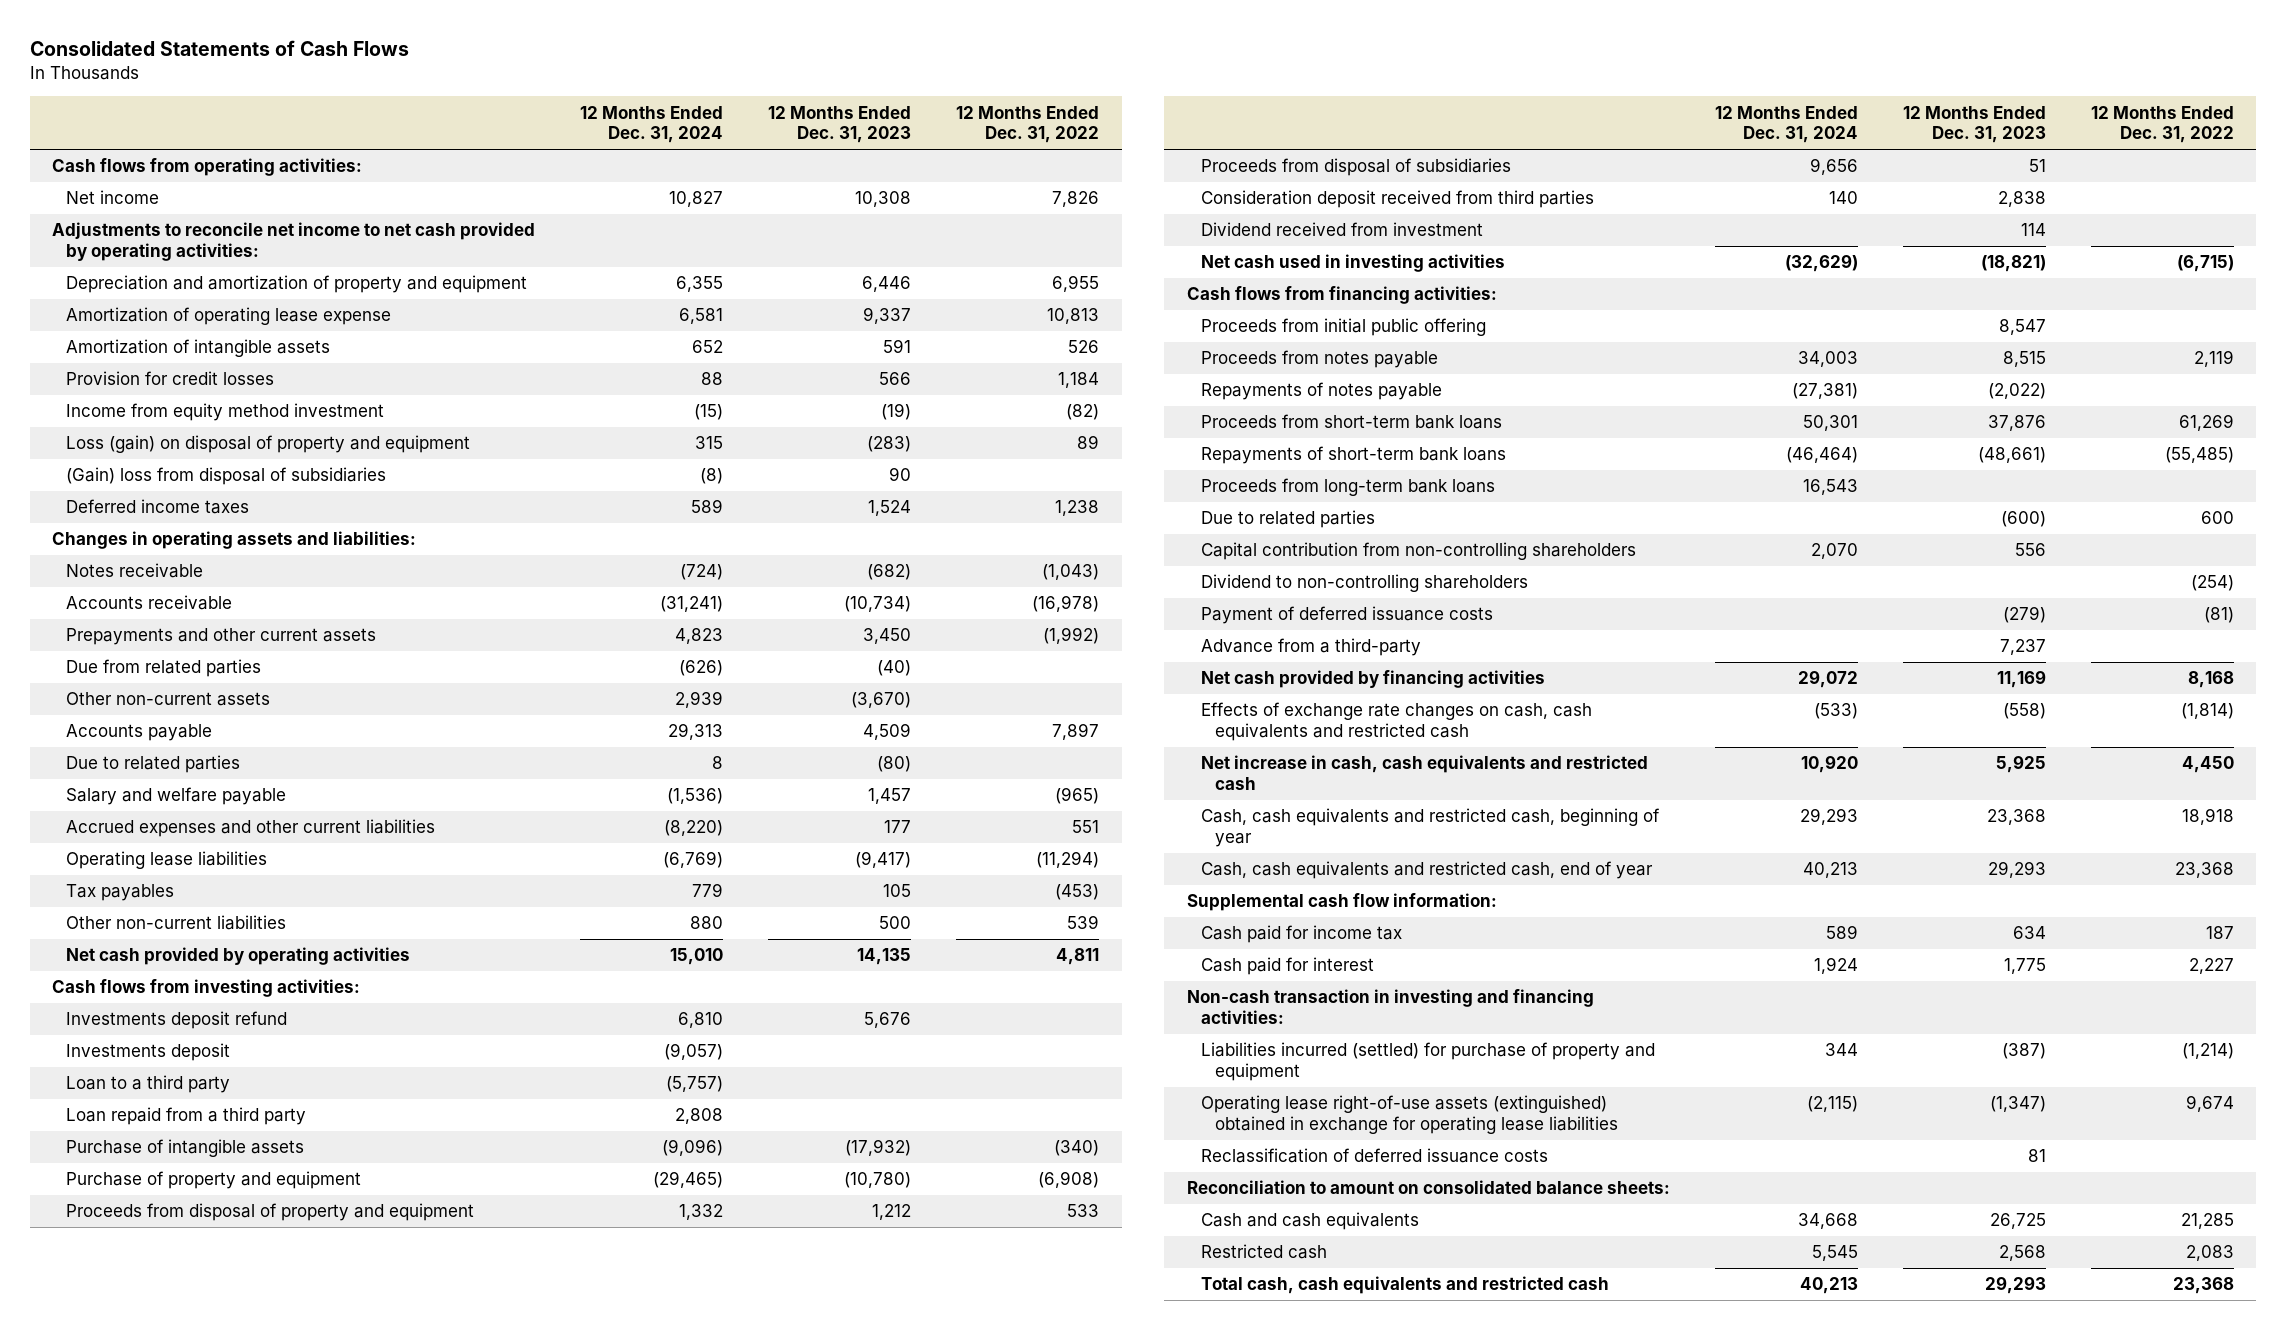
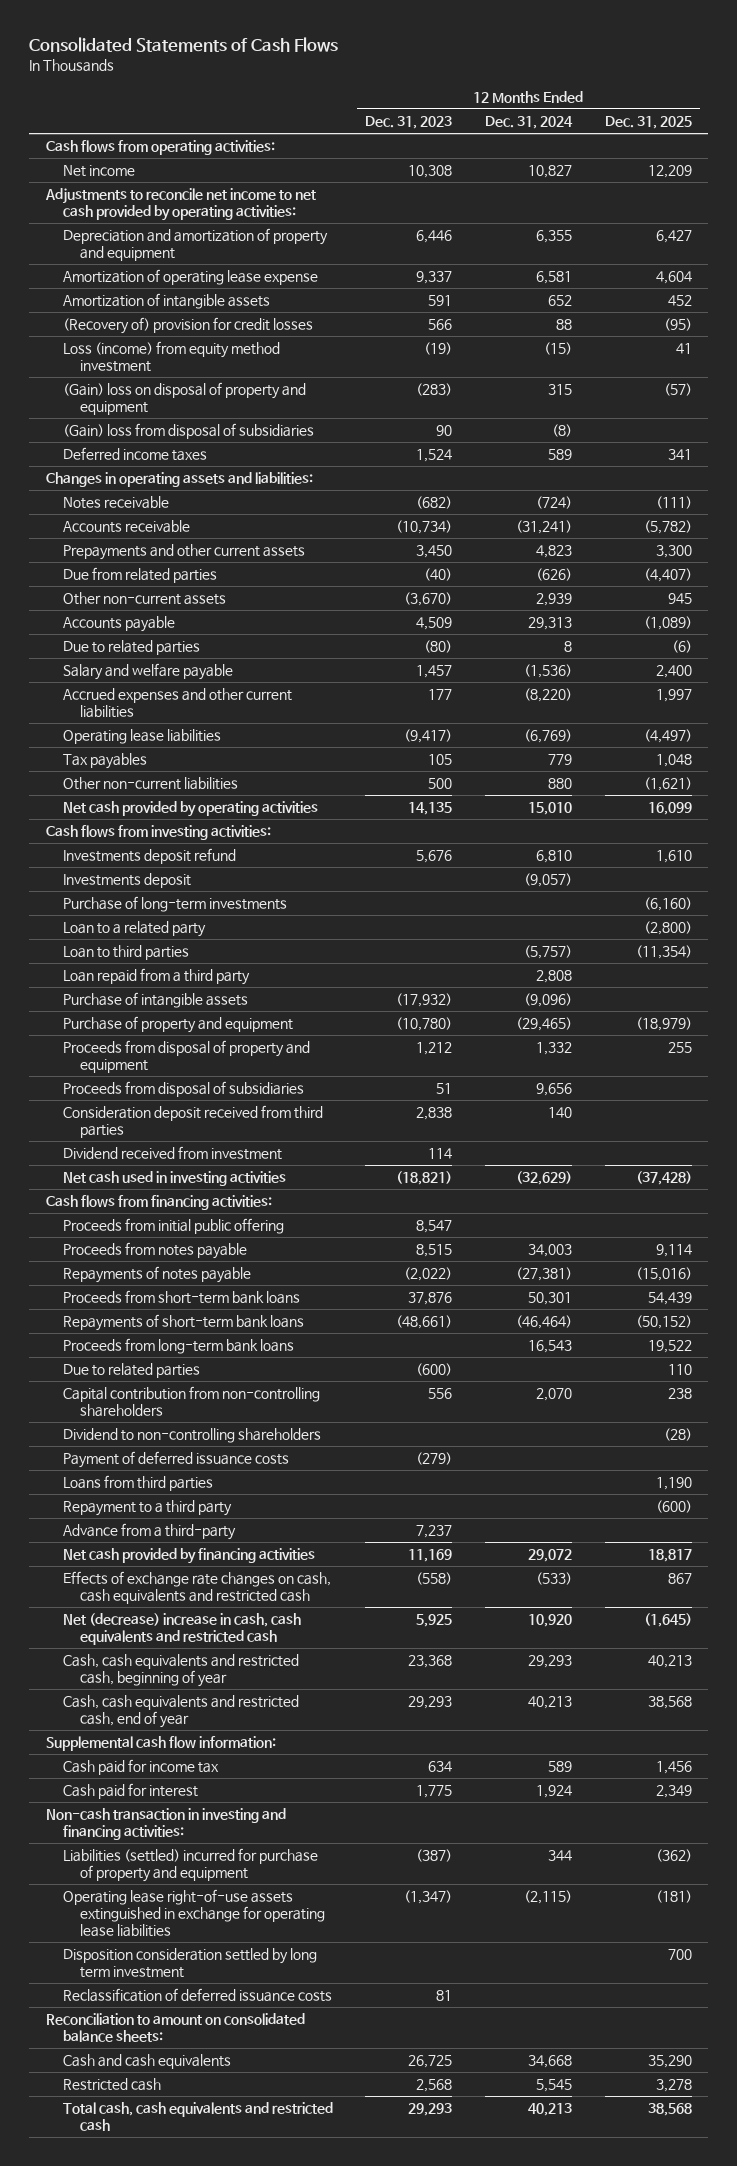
[956,105,1100,144] 12 Months Ended Dec. 31, 2022 -> none
none -> [604,116,692,130] Dec. 31, 2025
[66,371,275,386] Provision for credit losses -> [62,317,313,335] (Recovery of) provision for credit losses
[66,403,385,422] Income from equity method investment -> [62,341,280,373] Loss (income) from equity method investment
[66,435,471,454] Loss (gain) on disposal of property and equipment -> [62,382,306,416] (Gain) loss on disposal of property and equipment
none -> [62,896,287,913] Purchase of long-term investments
none -> [62,921,206,938] Loan to a related party
[66,1075,231,1094] Loan to a third party -> [62,945,189,961] Loan to third parties
none -> [62,1475,213,1492] Loans from third parties
none -> [62,1500,232,1517] Repayment to a third party
[1201,755,1649,790] Net increase in cash, cash equivalents and restricted cash -> [62,1613,301,1646] Net (decrease) increase in cash, cash equivalents and restricted cash
[1201,1042,1656,1081] Liabilities incurred (settled) for purchase of property and equipment -> [62,1848,318,1883] Liabilities (settled) incurred for purchase of property and equipment
[1201,1095,1619,1134] Operating lease right-of-use assets (extinguished) obtained in exchange for operating lease liabilities -> [62,1889,325,1938] Operating lease right-of-use assets extinguished in exchange for operating lease liabilities
none -> [62,1948,317,1979] Disposition consideration settled by long term investment

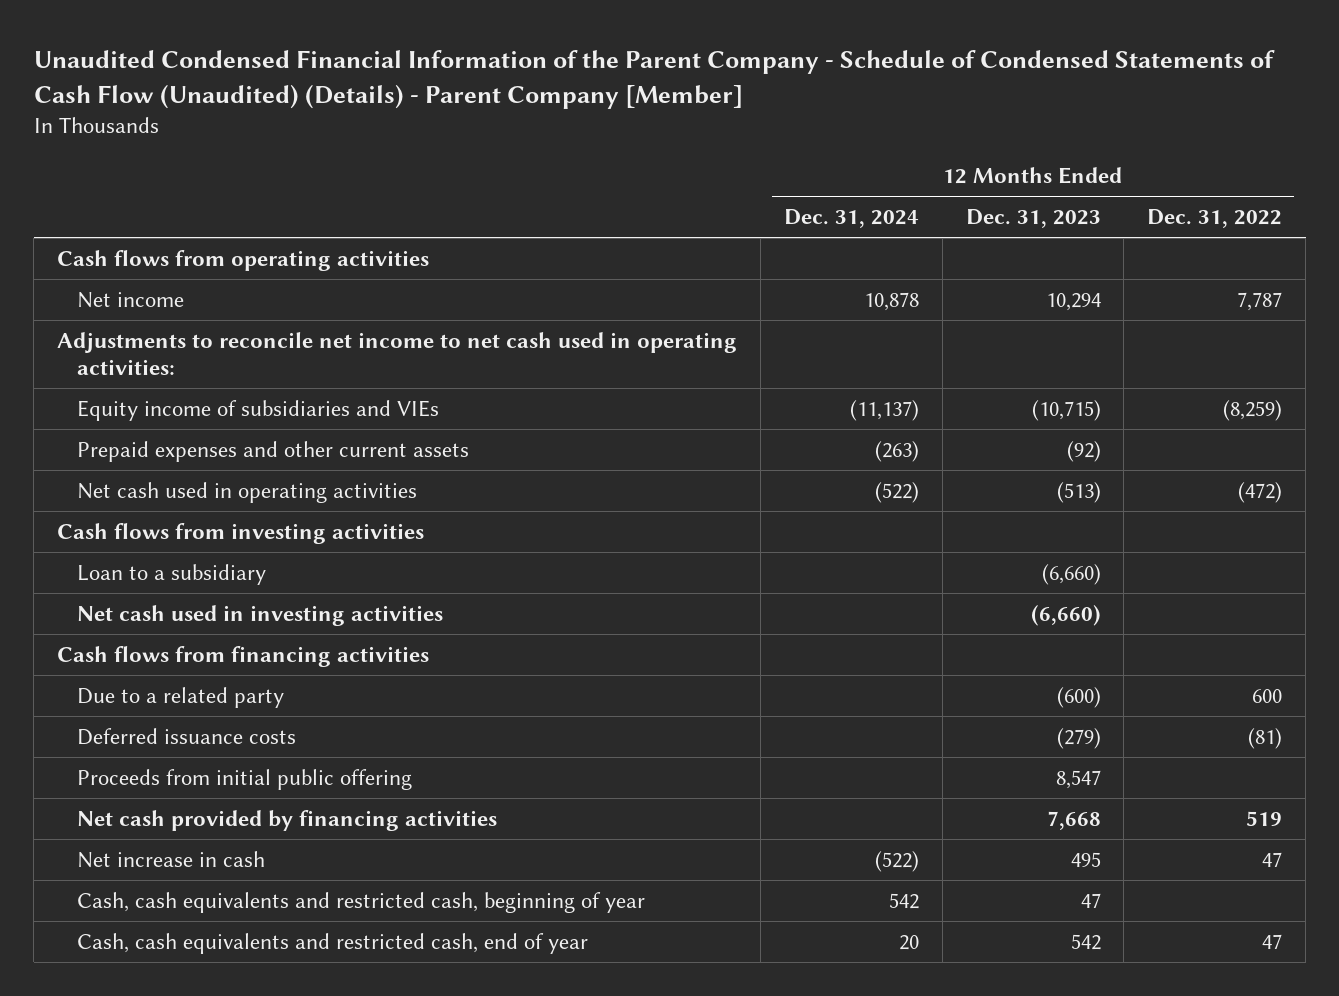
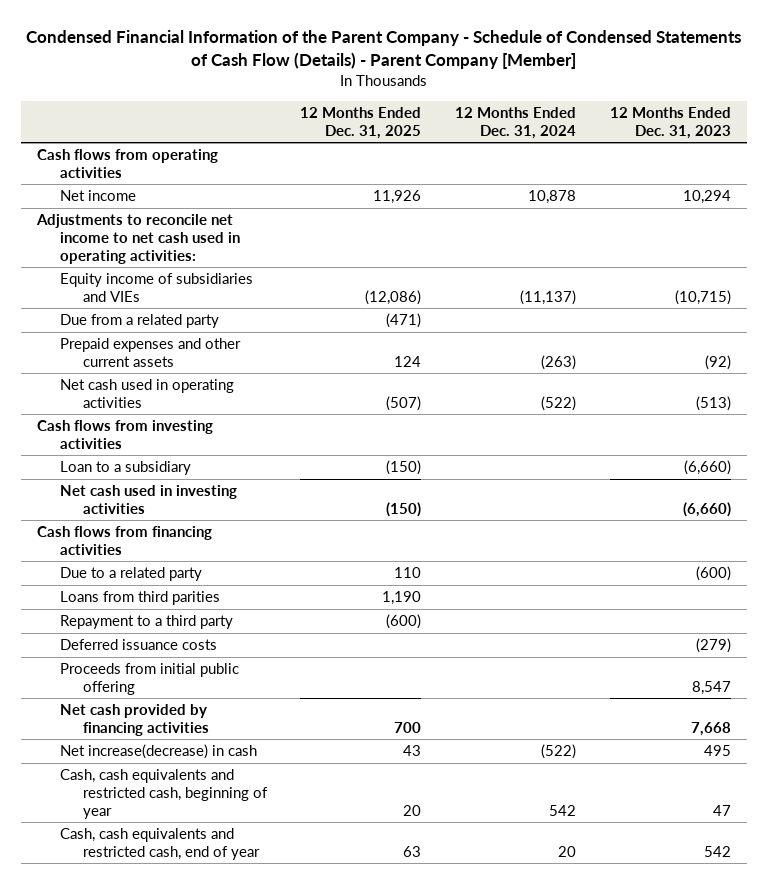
[33,50,1275,110] Unaudited Condensed Financial Information of the Parent Company - Schedule of Condensed Statements of Cash Flow (Unaudited) (Details) - Parent Company [Member] -> [25,30,741,70] Condensed Financial Information of the Parent Company - Schedule of Condensed Statements of Cash Flow (Details) - Parent Company [Member]
[1147,209,1283,229] Dec. 31, 2022 -> none
none -> [300,106,422,139] 12 Months Ended Dec. 31, 2025
none -> [60,314,220,329] Due from a related party
none -> [60,591,221,606] Loans from third parities
none -> [60,615,234,630] Repayment to a third party
[76,850,265,868] Net increase in cash -> [60,744,258,760] Net increase(decrease) in cash

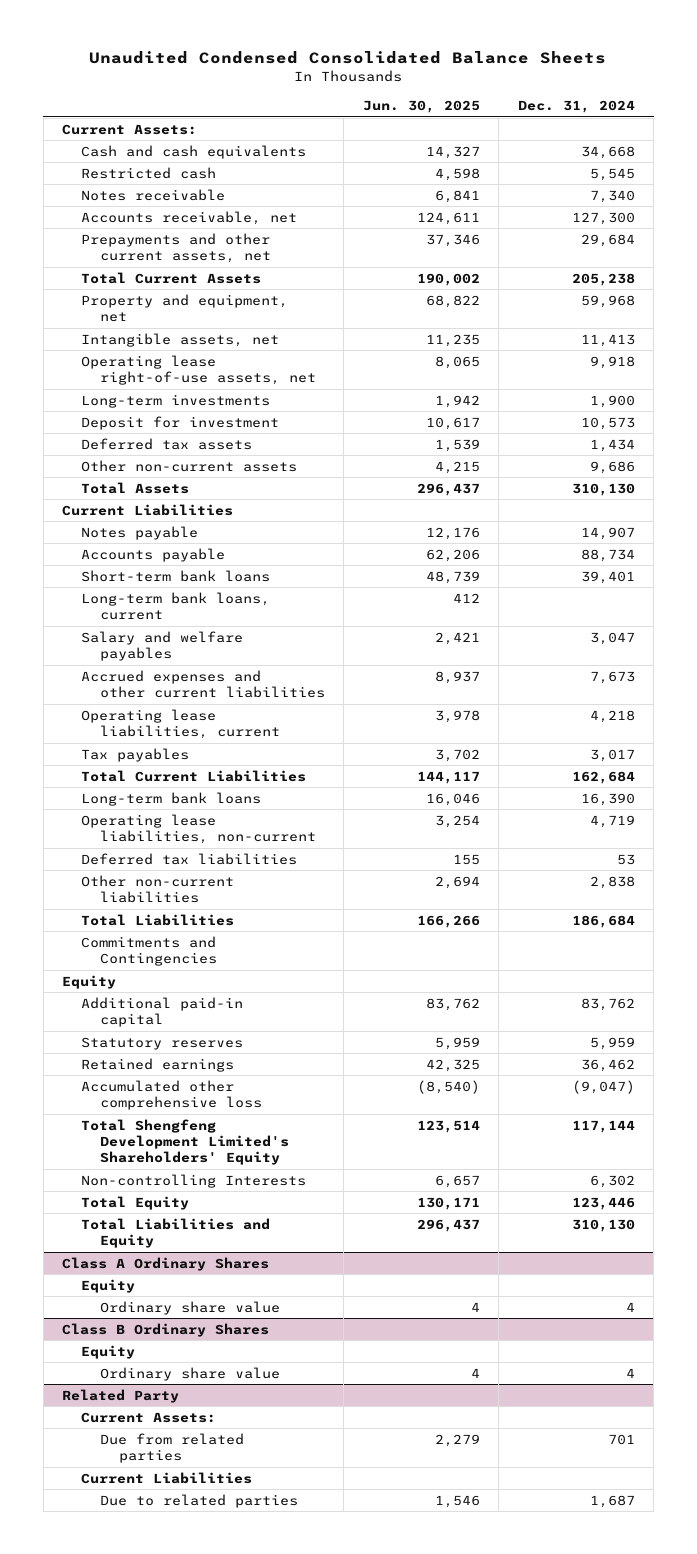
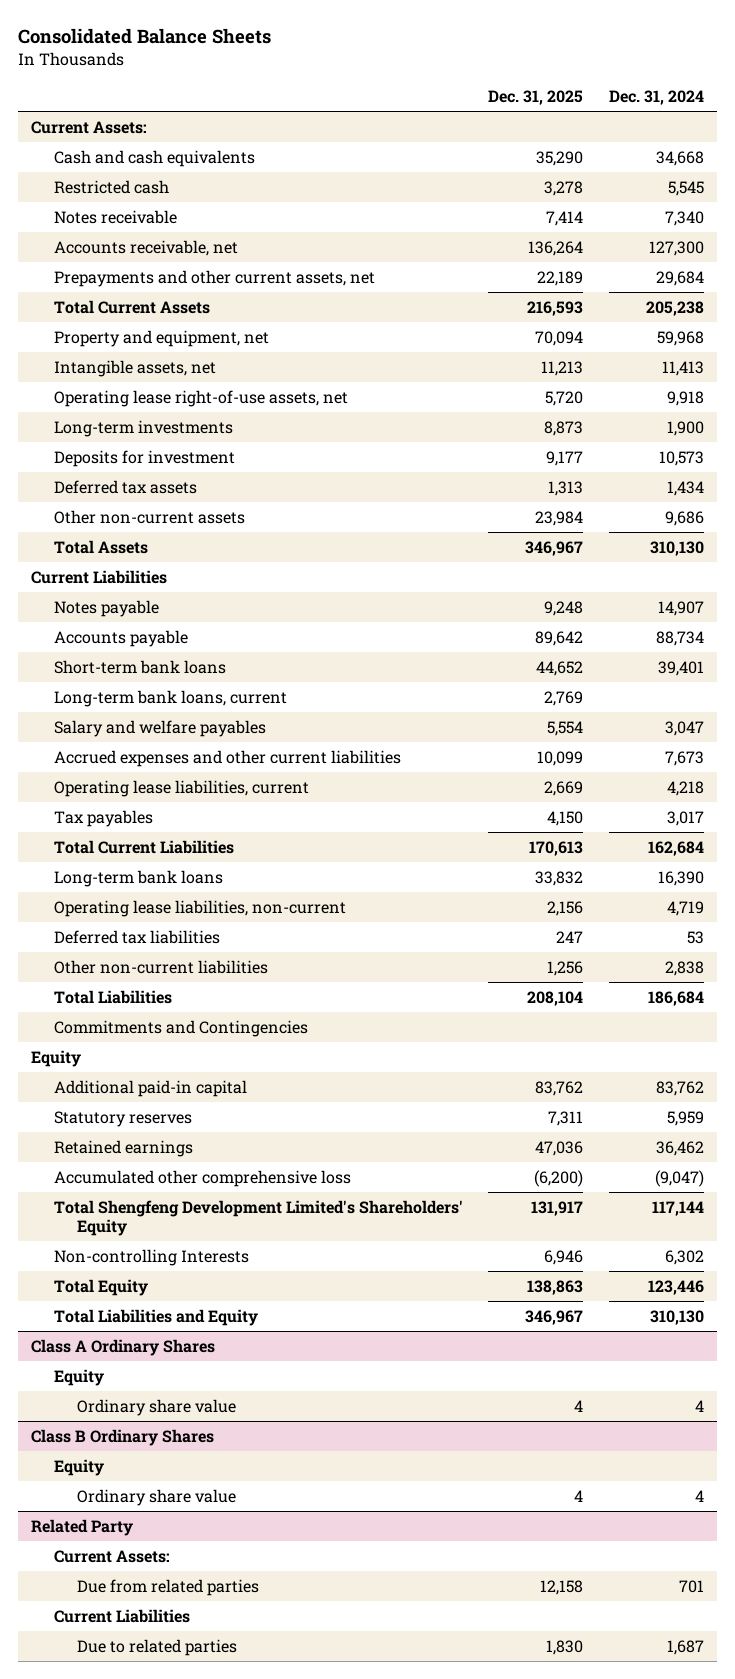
[89,51,607,65] Unaudited Condensed Consolidated Balance Sheets -> [18,28,272,45] Consolidated Balance Sheets
[362,100,480,114] Jun. 30, 2025 -> none
none -> [488,90,584,106] Dec. 31, 2025
[80,415,279,430] Deposit for investment -> [53,449,235,467] Deposits for investment

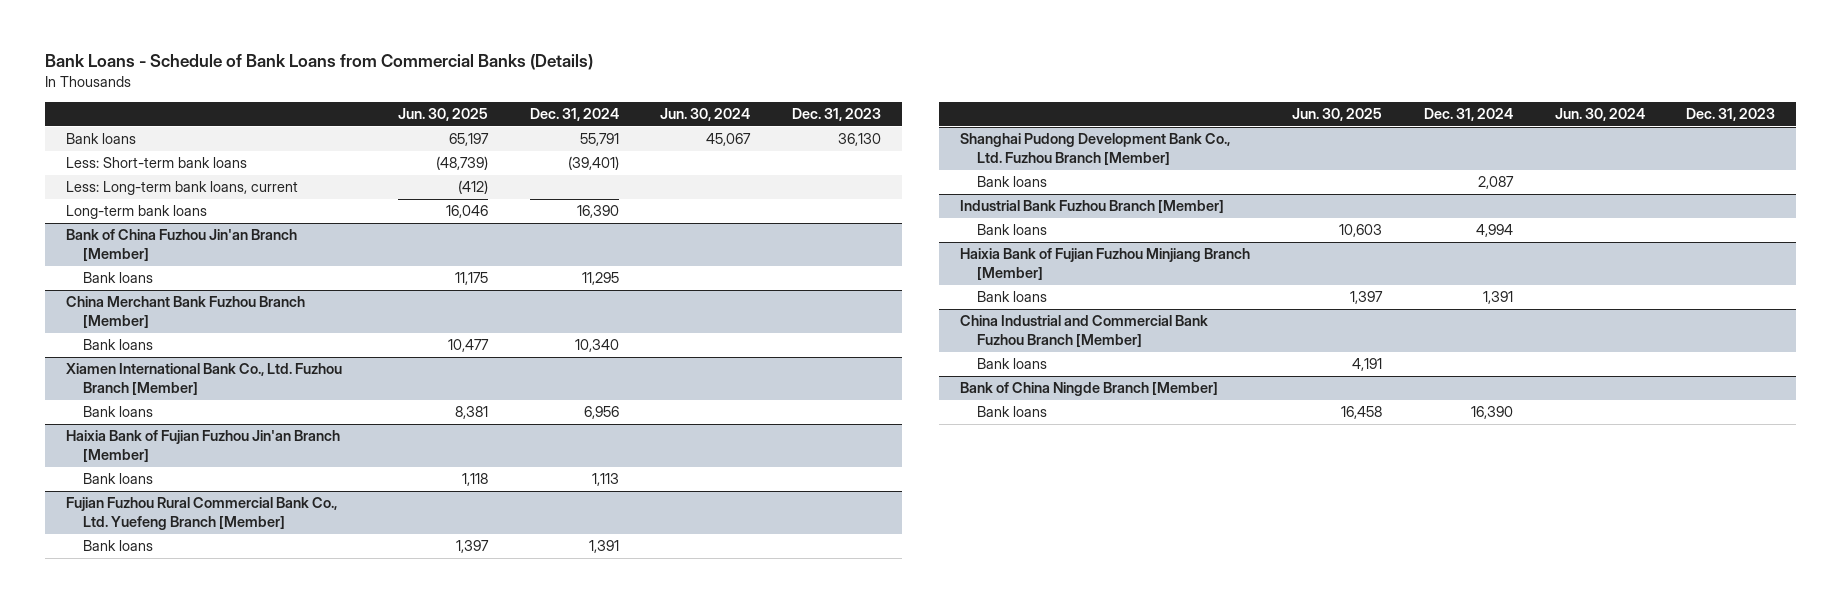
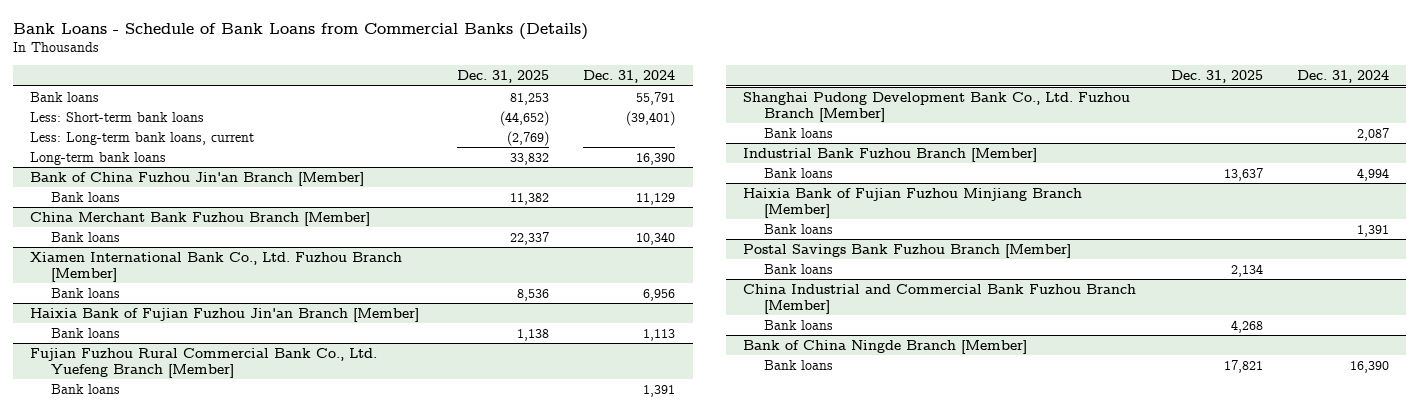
[397,108,488,122] Jun. 30, 2025 -> none
[660,108,751,122] Jun. 30, 2024 -> none
[792,108,882,122] Dec. 31, 2023 -> none
none -> [457,70,550,84] Dec. 31, 2025
[581,272,619,286] 11,295 -> [636,192,676,205] 11,129
none -> [743,243,1072,258] Postal Savings Bank Fuzhou Branch [Member]
none -> [764,263,834,274] Bank loans

